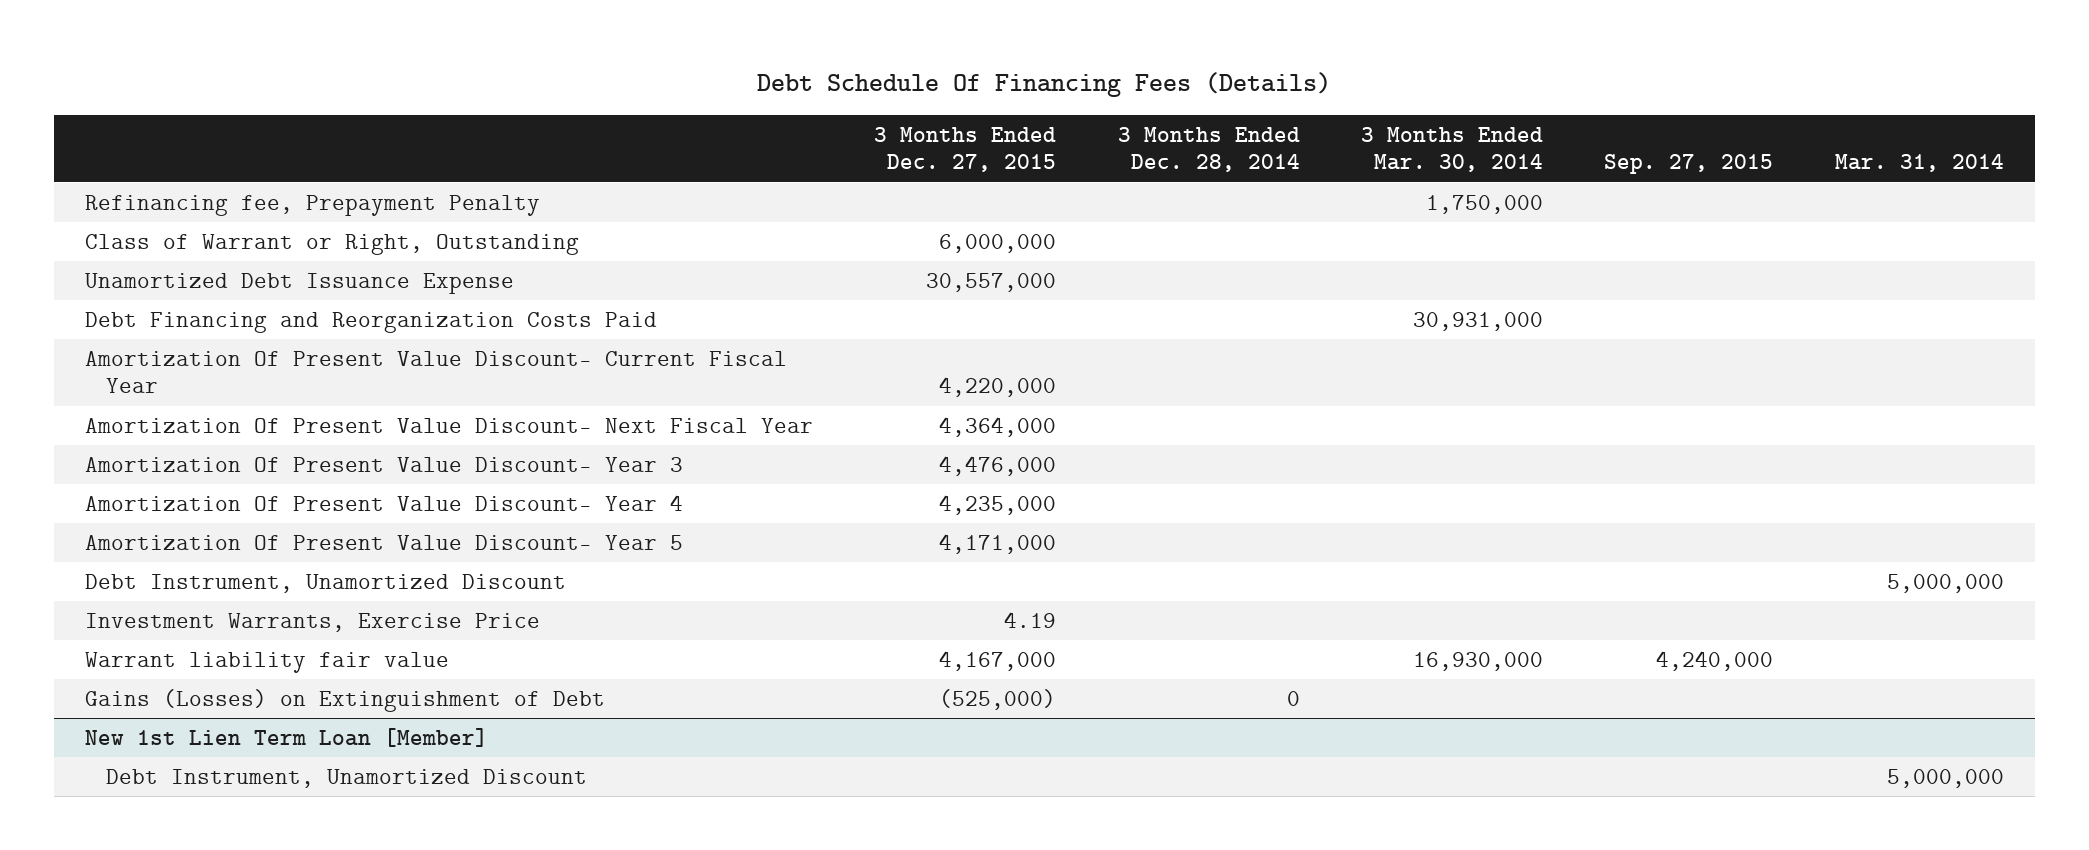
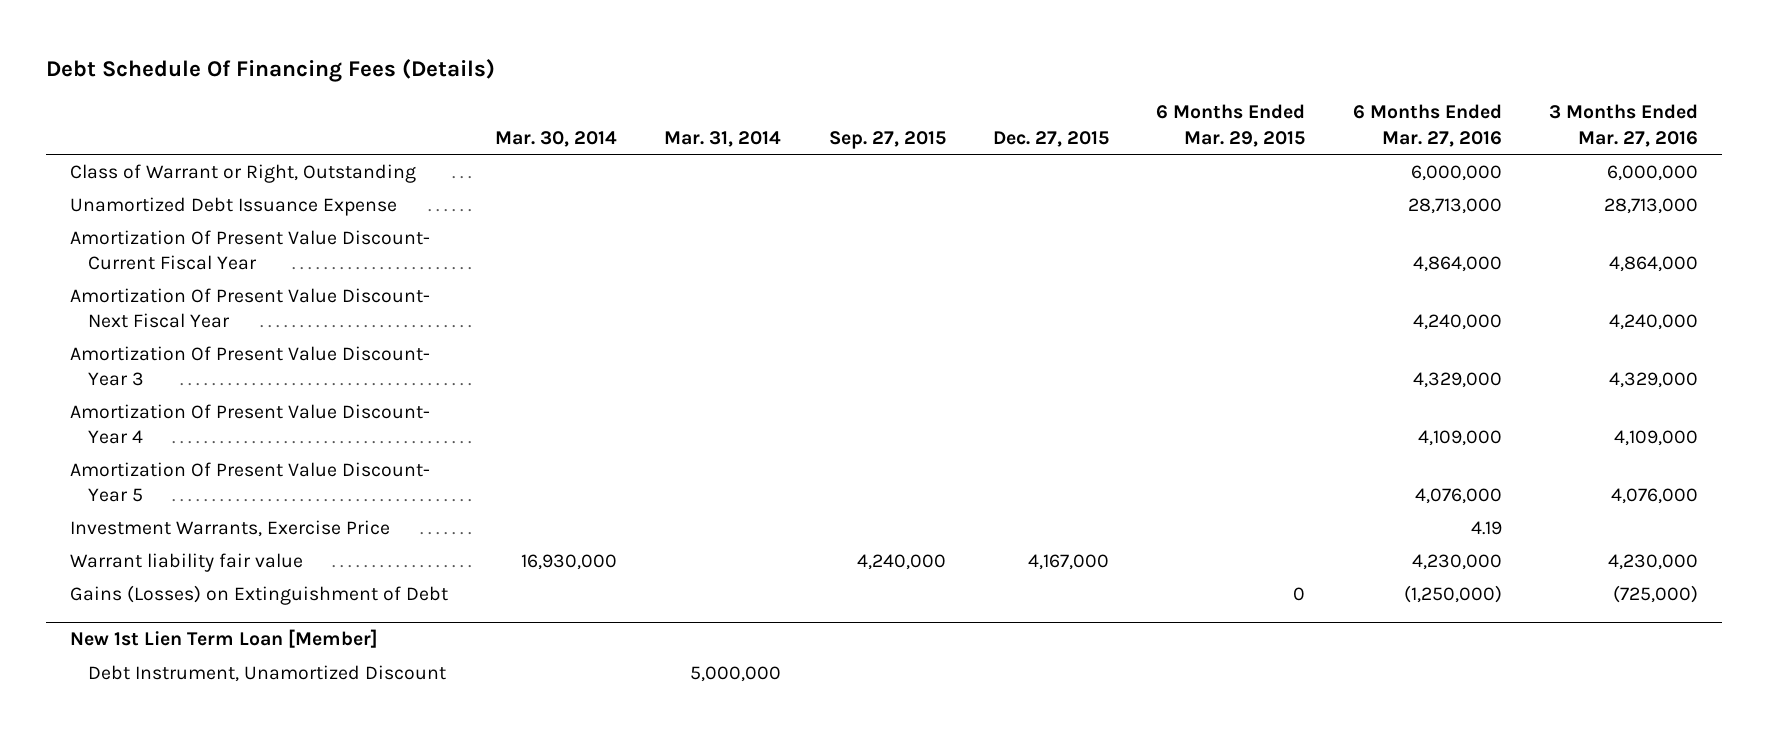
[874,126,1057,173] 3 Months Ended Dec. 27, 2015 -> none
[1117,126,1300,173] 3 Months Ended Dec. 28, 2014 -> none
[1361,126,1544,173] 3 Months Ended Mar. 30, 2014 -> none
none -> [495,130,618,147] Mar. 30, 2014
none -> [992,130,1109,147] Dec. 27, 2015
none -> [1156,104,1306,147] 6 Months Ended Mar. 29, 2015
none -> [1352,104,1502,147] 6 Months Ended Mar. 27, 2016
none -> [1548,104,1698,147] 3 Months Ended Mar. 27, 2016
[85,194,541,216] Refinancing fee, Prepayment Penalty -> none
[85,311,658,333] Debt Financing and Reorganization Costs Paid -> none
[85,573,567,593] Debt Instrument, Unamortized Discount -> none

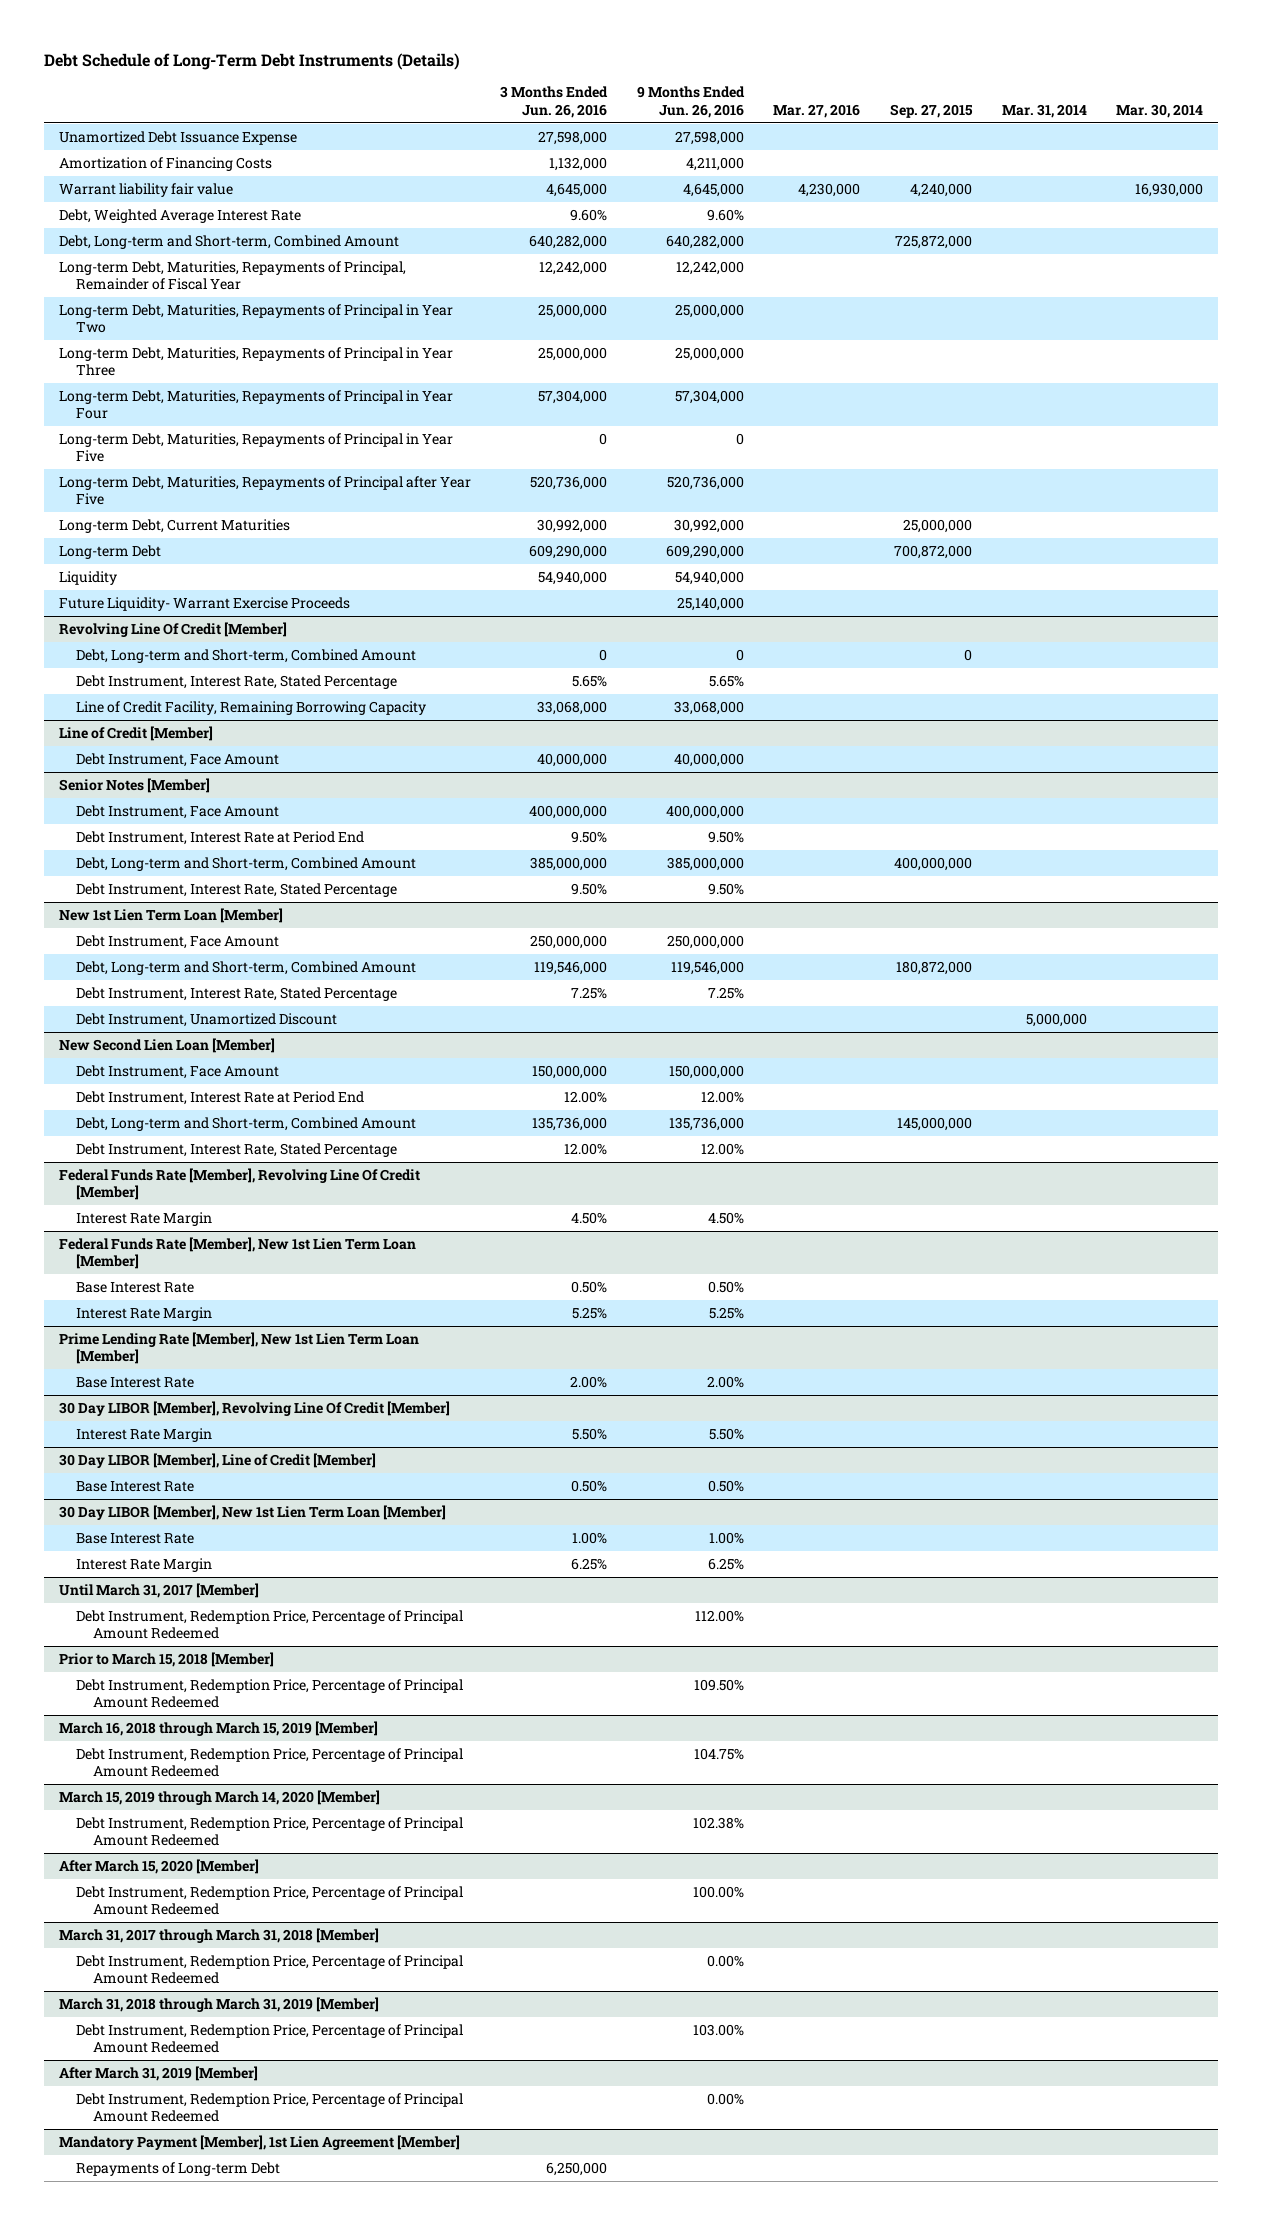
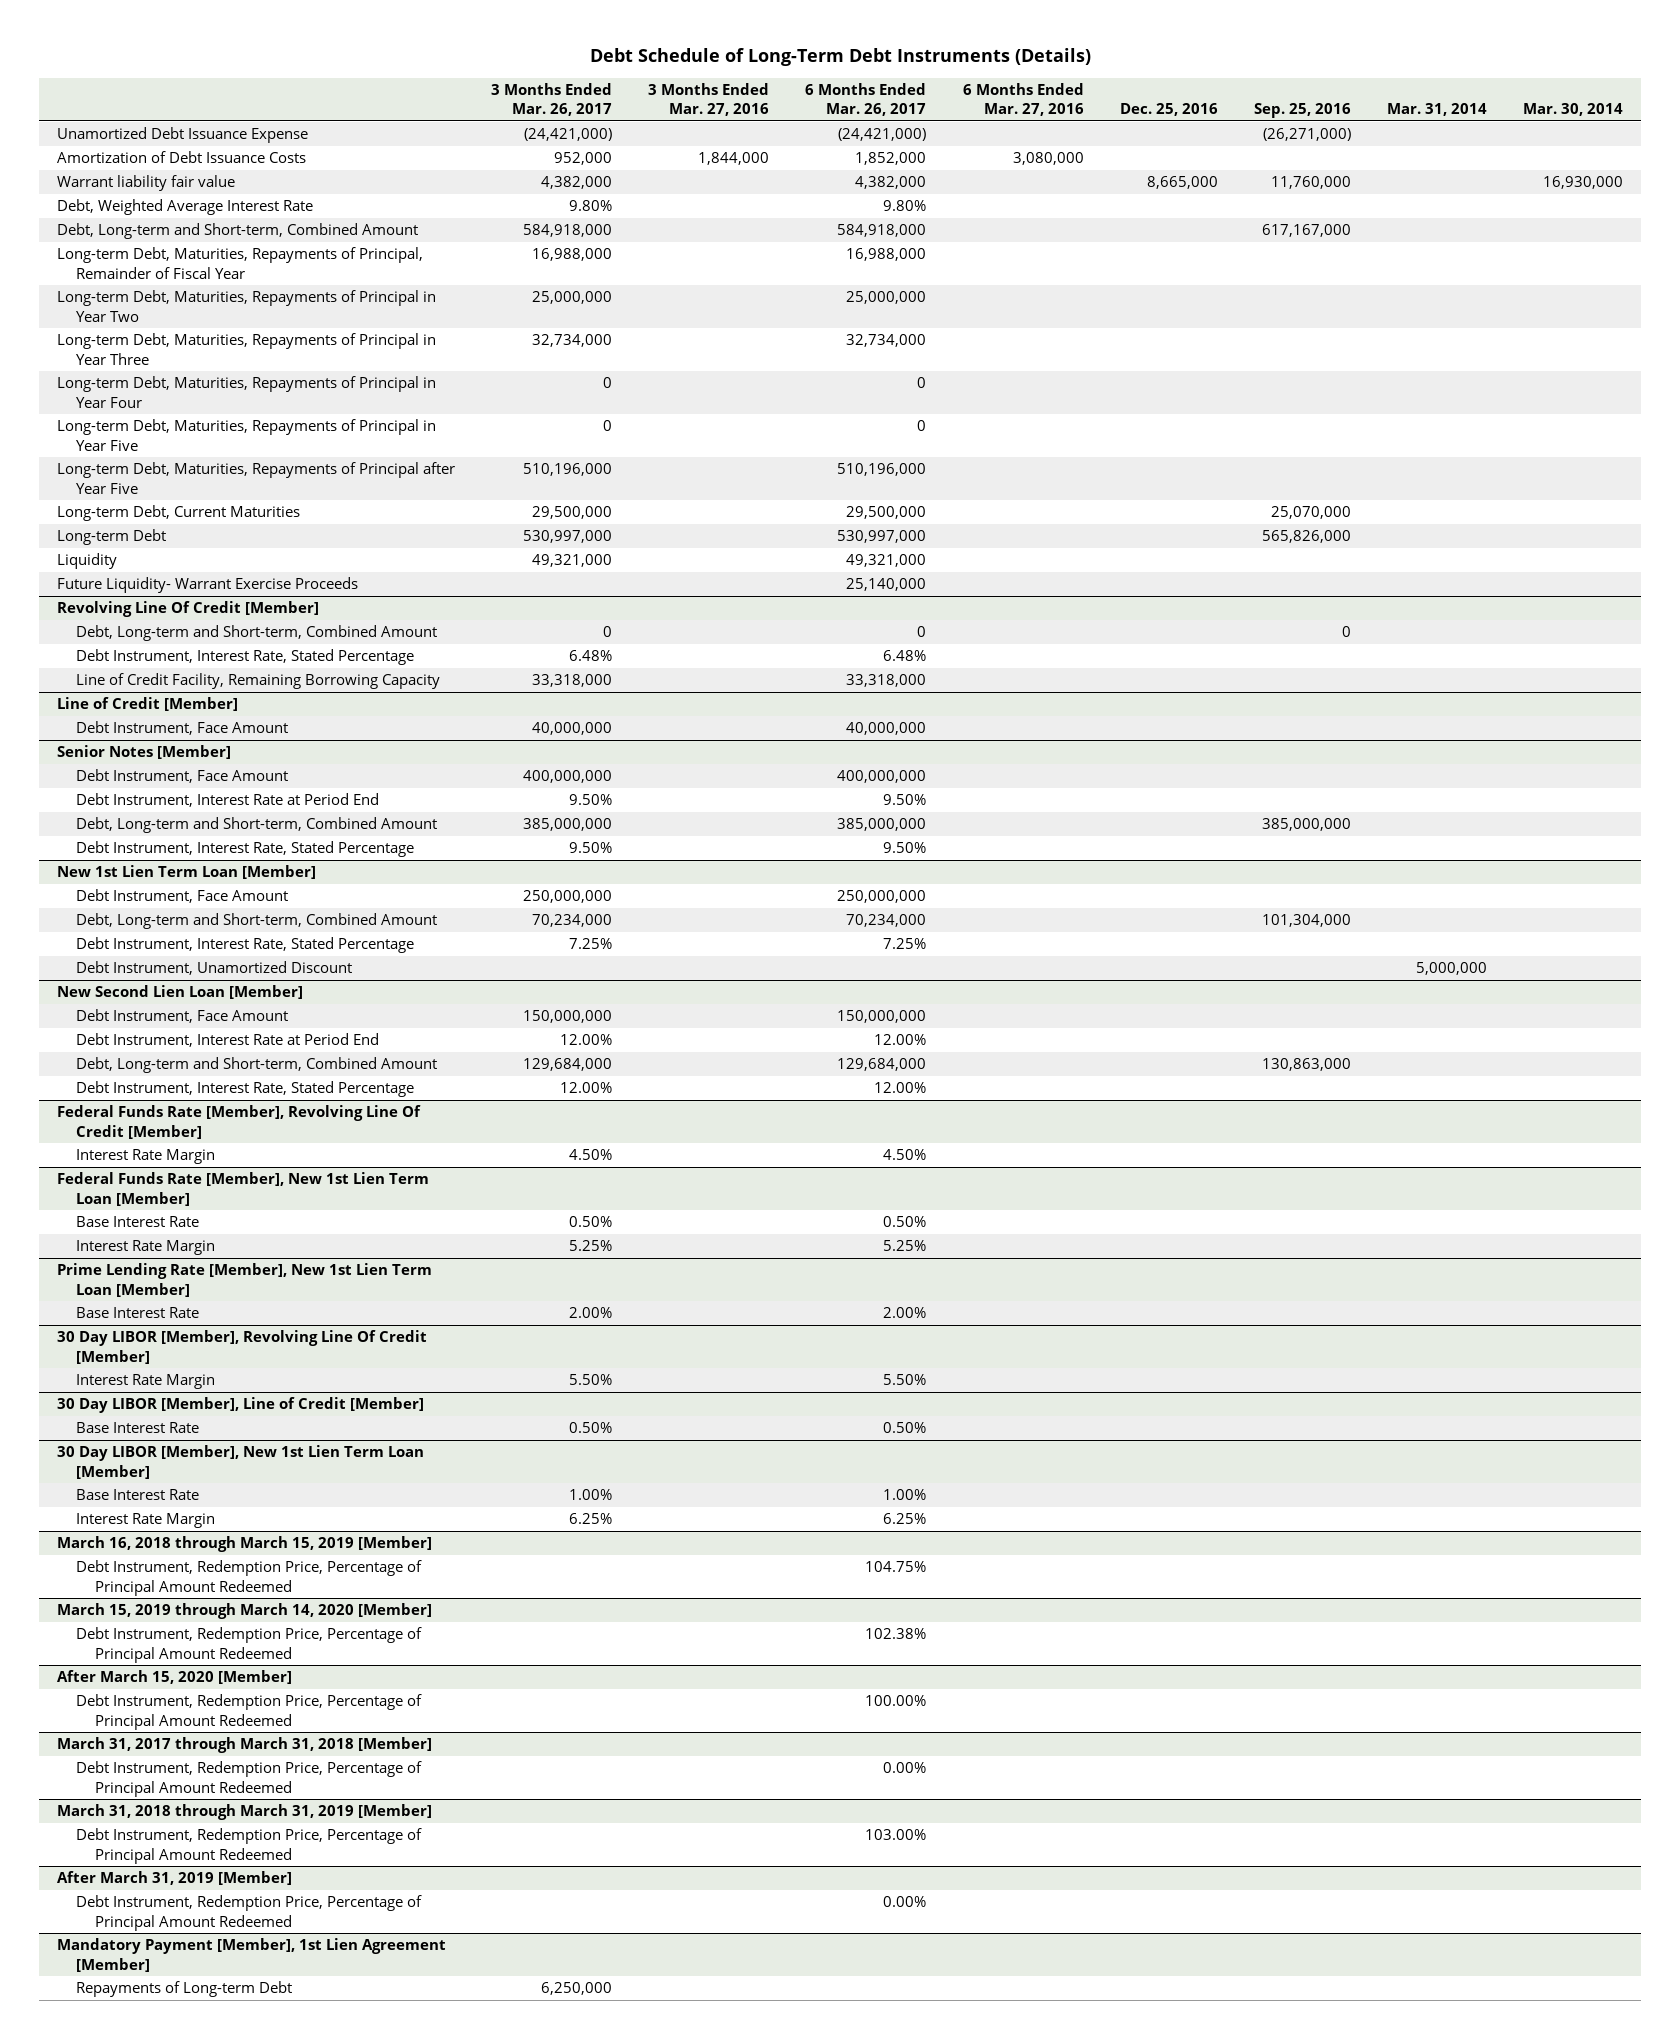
[500,86,609,119] 3 Months Ended Jun. 26, 2016 -> none
[636,86,745,119] 9 Months Ended Jun. 26, 2016 -> none
[773,104,861,119] Mar. 27, 2016 -> none
[890,104,974,119] Sep. 27, 2015 -> none
none -> [491,82,613,117] 3 Months Ended Mar. 26, 2017
none -> [648,82,770,117] 3 Months Ended Mar. 27, 2016
none -> [805,82,927,117] 6 Months Ended Mar. 26, 2017
none -> [962,82,1084,117] 6 Months Ended Mar. 27, 2016
none -> [1119,103,1218,117] Dec. 25, 2016
none -> [1254,103,1352,119] Sep. 25, 2016
[58,156,272,171] Amortization of Financing Costs -> [56,151,306,164] Amortization of Debt Issuance Costs
[58,1582,259,1598] Until March 31, 2017 [Member] -> none
[75,1609,463,1640] Debt Instrument, Redemption Price, Percentage of Principal Amount Redeemed -> none
[58,1651,274,1667] Prior to March 15, 2018 [Member] -> none
[75,1678,463,1709] Debt Instrument, Redemption Price, Percentage of Principal Amount Redeemed -> none

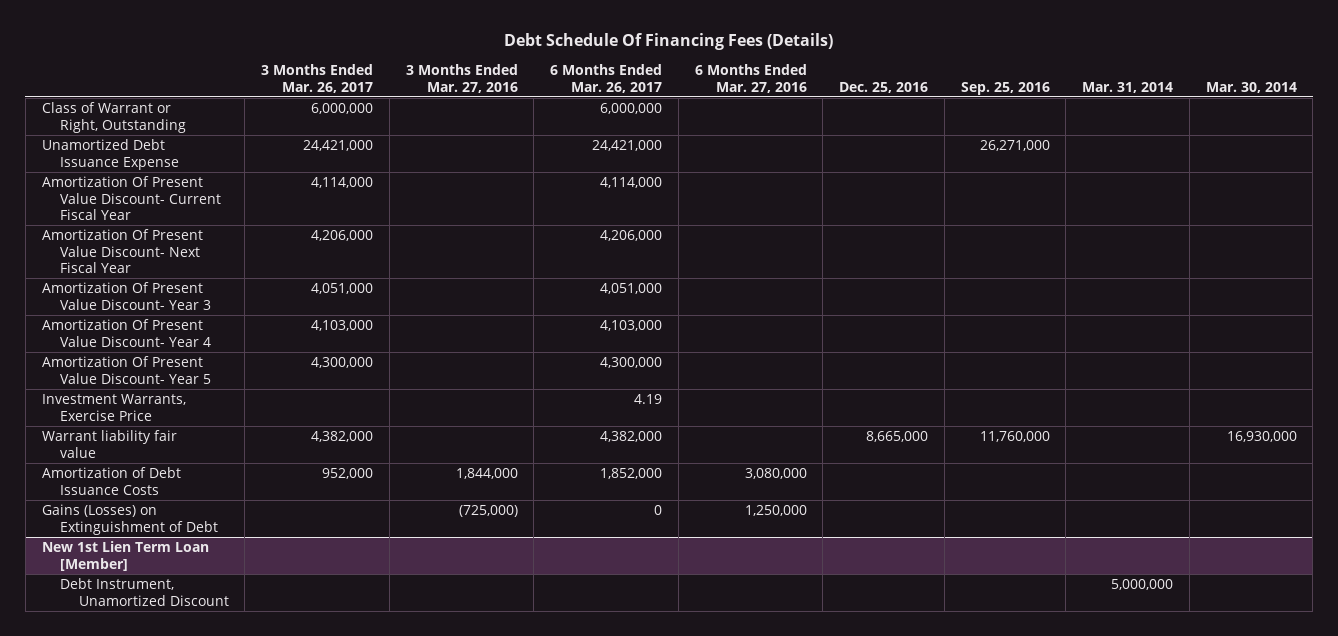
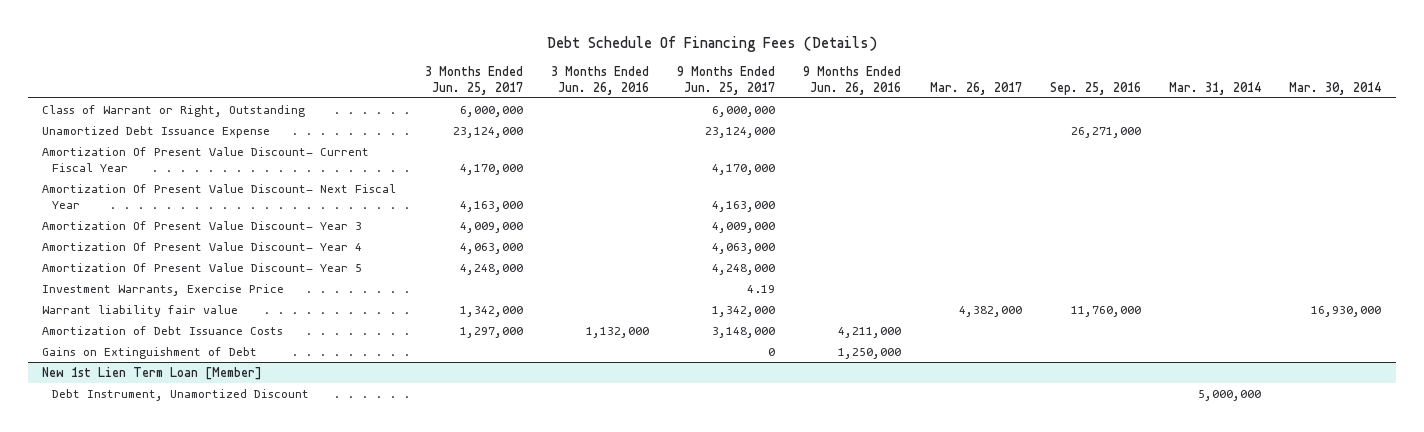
[261,63,374,93] 3 Months Ended Mar. 26, 2017 -> none
[405,63,518,93] 3 Months Ended Mar. 27, 2016 -> none
[550,63,663,93] 6 Months Ended Mar. 26, 2017 -> none
[694,63,807,93] 6 Months Ended Mar. 27, 2016 -> none
[839,81,929,93] Dec. 25, 2016 -> none
none -> [424,65,523,95] 3 Months Ended Jun. 25, 2017
none -> [550,65,649,95] 3 Months Ended Jun. 26, 2016
none -> [677,65,776,95] 9 Months Ended Jun. 25, 2017
none -> [803,65,902,95] 9 Months Ended Jun. 26, 2016
none -> [929,81,1022,95] Mar. 26, 2017
[41,503,219,535] Gains (Losses) on Extinguishment of Debt -> [42,346,258,359] Gains on Extinguishment of Debt

